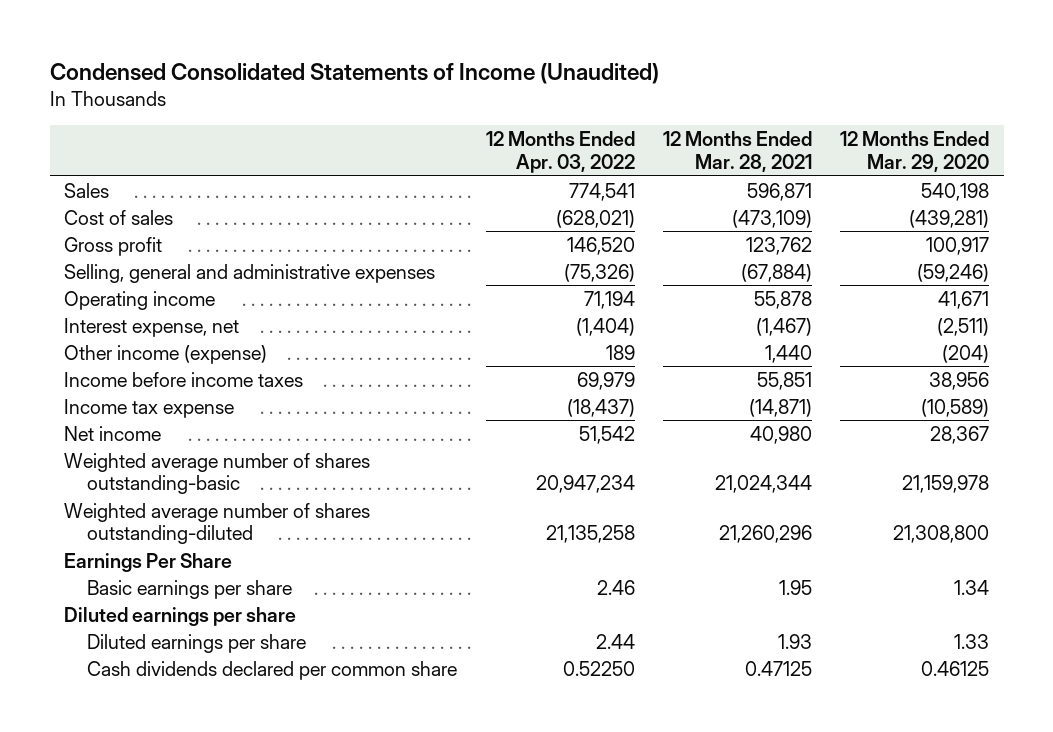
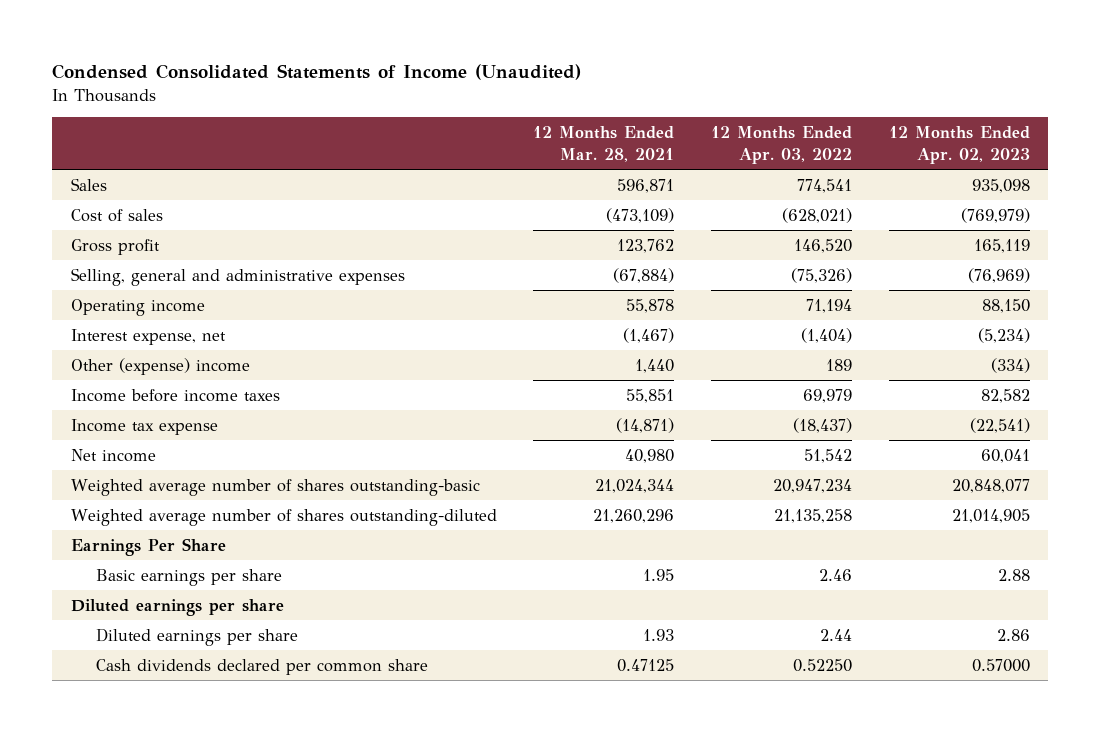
[840,131,990,172] 12 Months Ended Mar. 29, 2020 -> none
none -> [888,126,1030,164] 12 Months Ended Apr. 02, 2023
[63,344,267,364] Other income (expense) -> [70,357,250,375] Other (expense) income

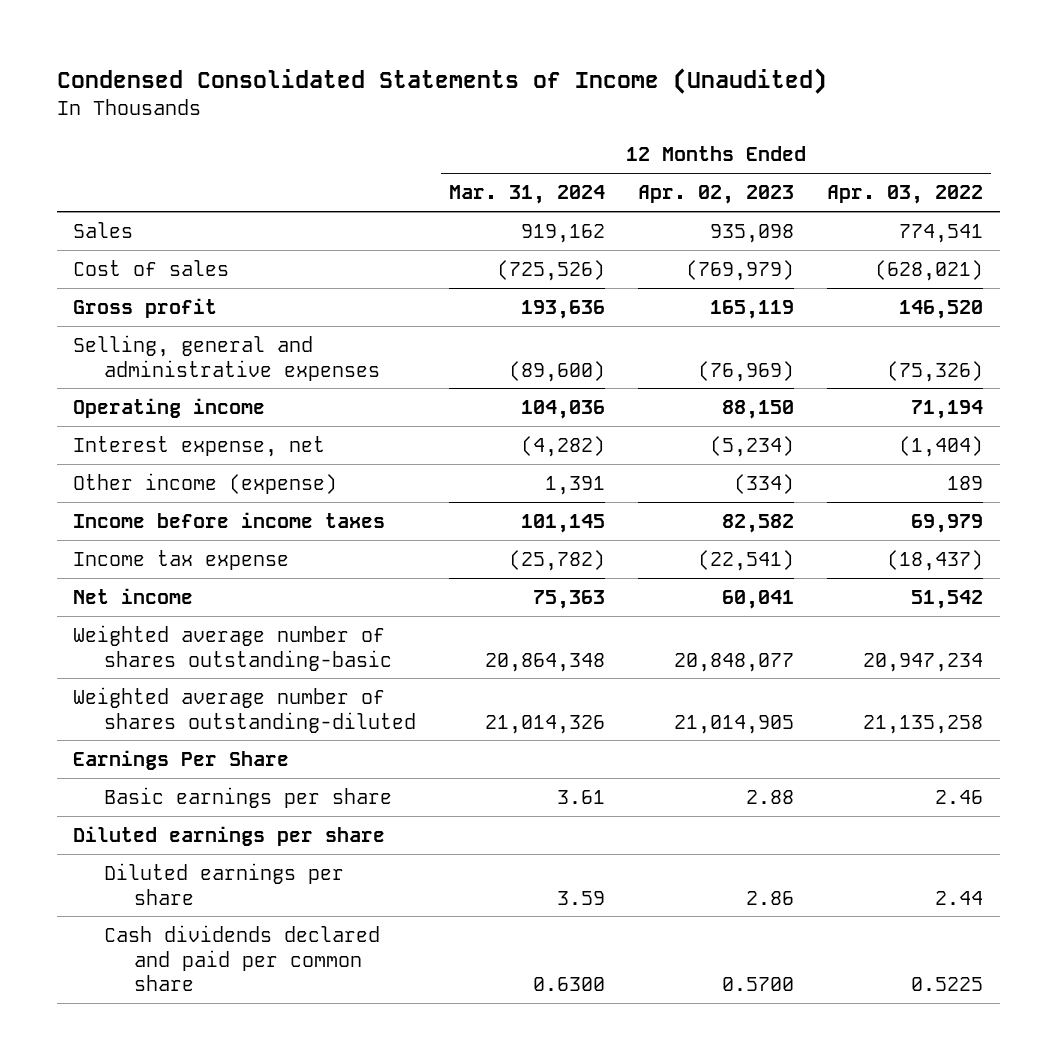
[533,126,675,162] 12 Months Ended Mar. 28, 2021 -> none
none -> [448,185,605,205] Mar. 31, 2024
[70,357,250,375] Other (expense) income -> [73,473,338,495] Other income (expense)
[95,658,428,675] Cash dividends declared per common share -> [103,925,380,992] Cash dividends declared and paid per common share
[792,658,852,672] 0.52250 -> [911,977,984,992] 0.5225
[971,658,1030,672] 0.57000 -> [721,977,794,992] 0.5700

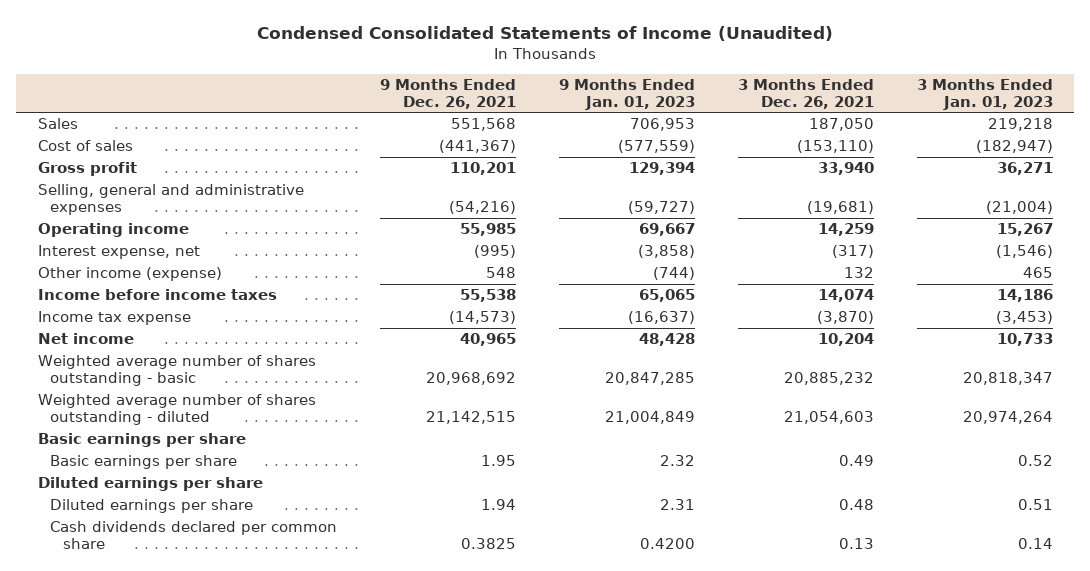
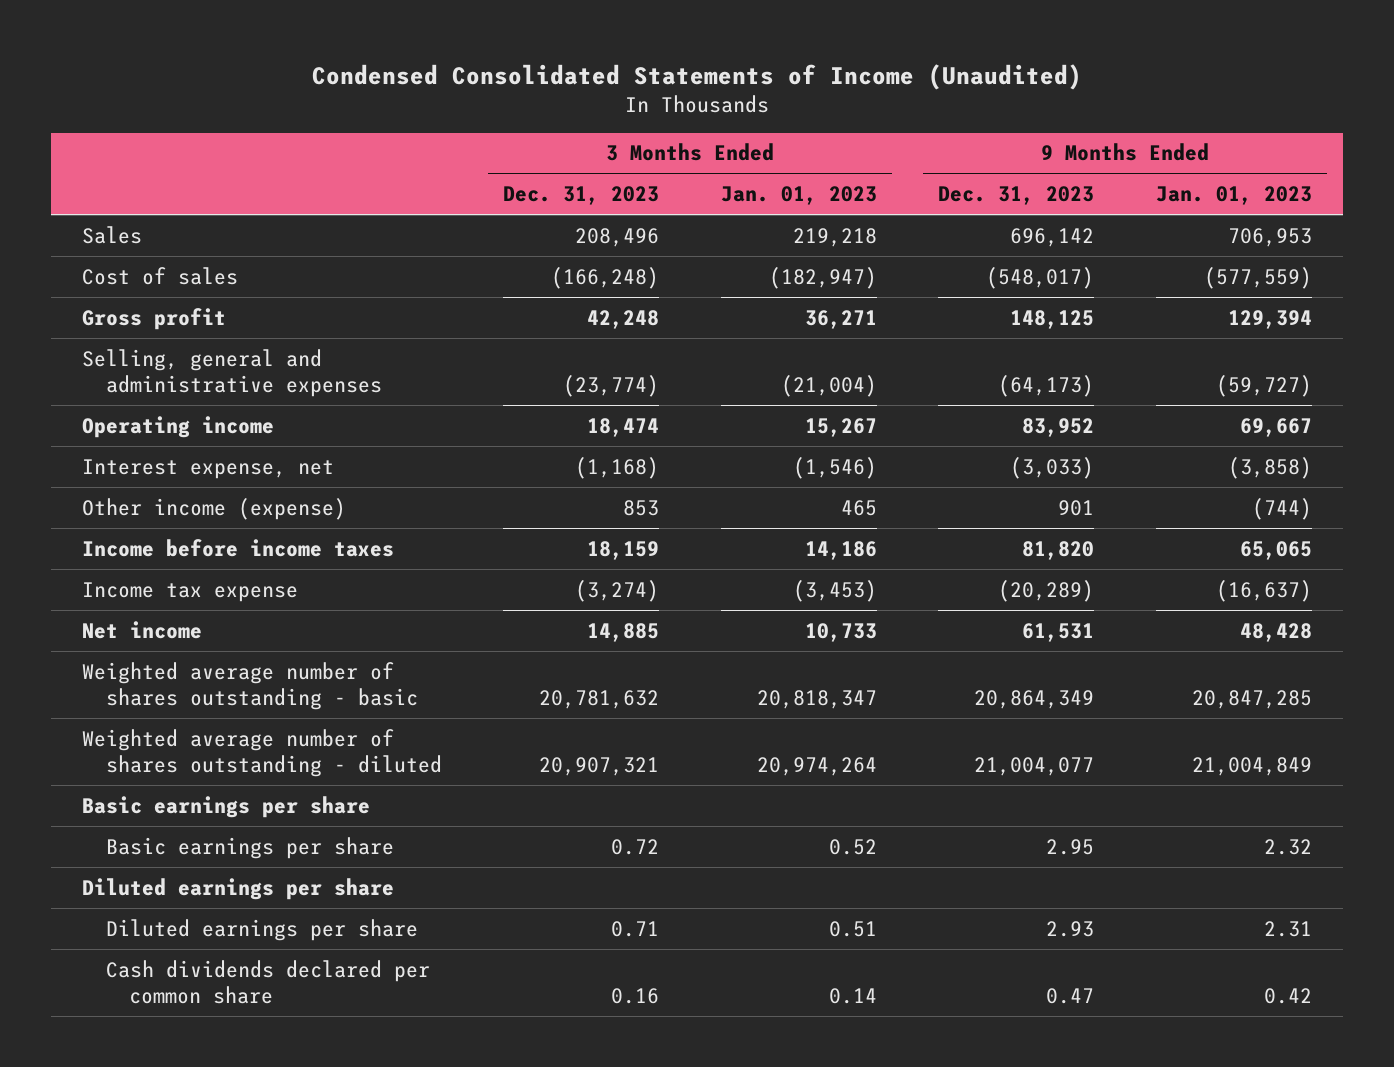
[380,78,517,110] 9 Months Ended Dec. 26, 2021 -> none
[737,78,874,110] 3 Months Ended Dec. 26, 2021 -> none
none -> [503,186,660,206] Dec. 31, 2023
none -> [938,186,1095,206] Dec. 31, 2023
[639,538,695,550] 0.4200 -> [1264,988,1313,1005] 0.42

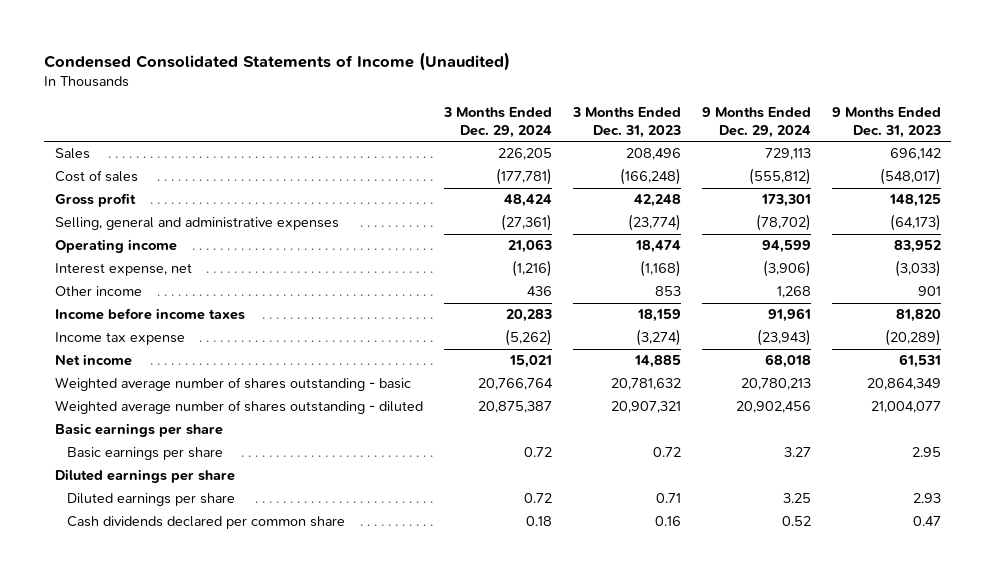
[720,186,877,206] Jan. 01, 2023 -> none
[1156,186,1313,206] Jan. 01, 2023 -> none
none -> [442,106,552,138] 3 Months Ended Dec. 29, 2024
none -> [701,106,811,138] 9 Months Ended Dec. 29, 2024
[82,497,347,520] Other income (expense) -> [54,286,142,297] Other income

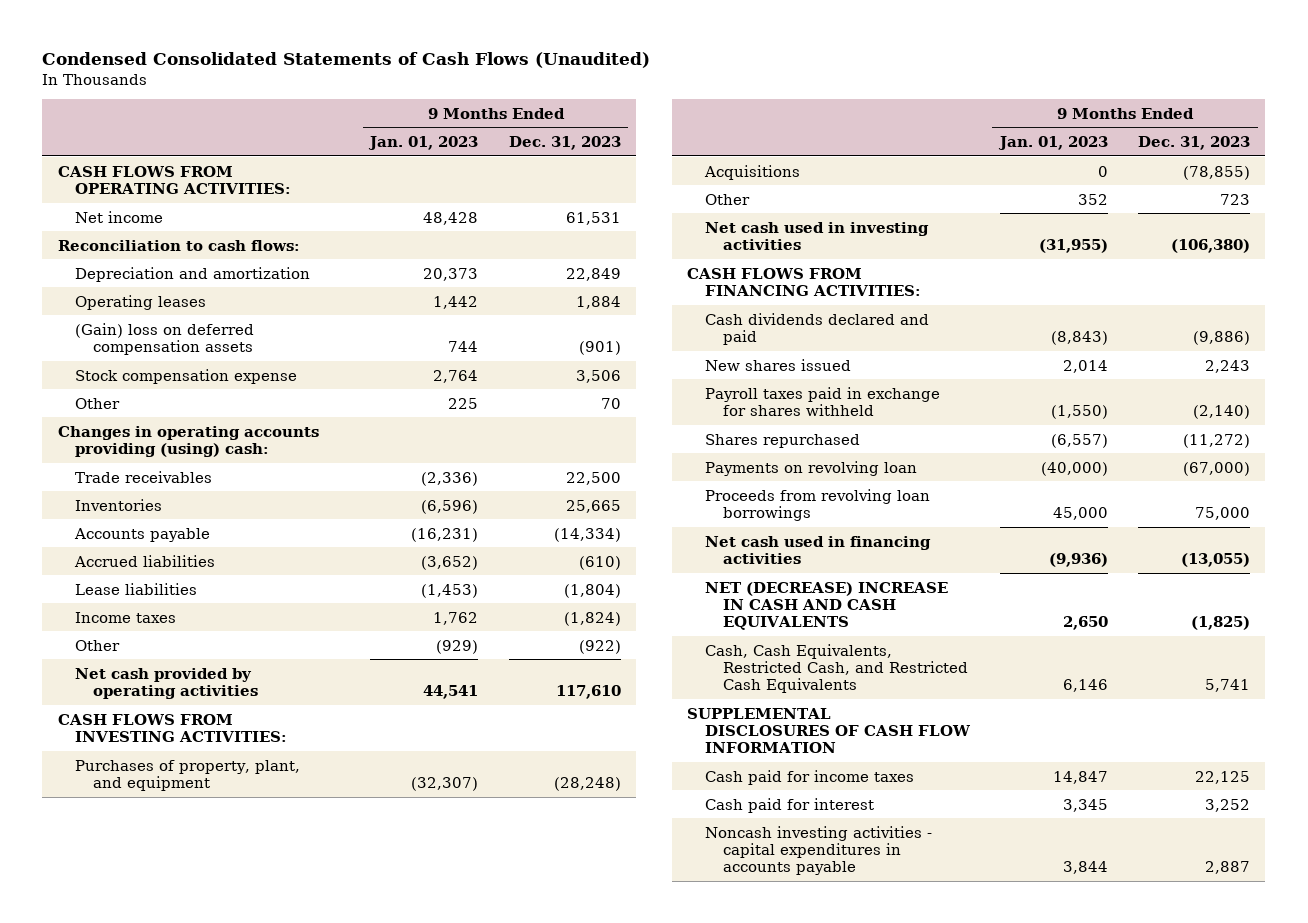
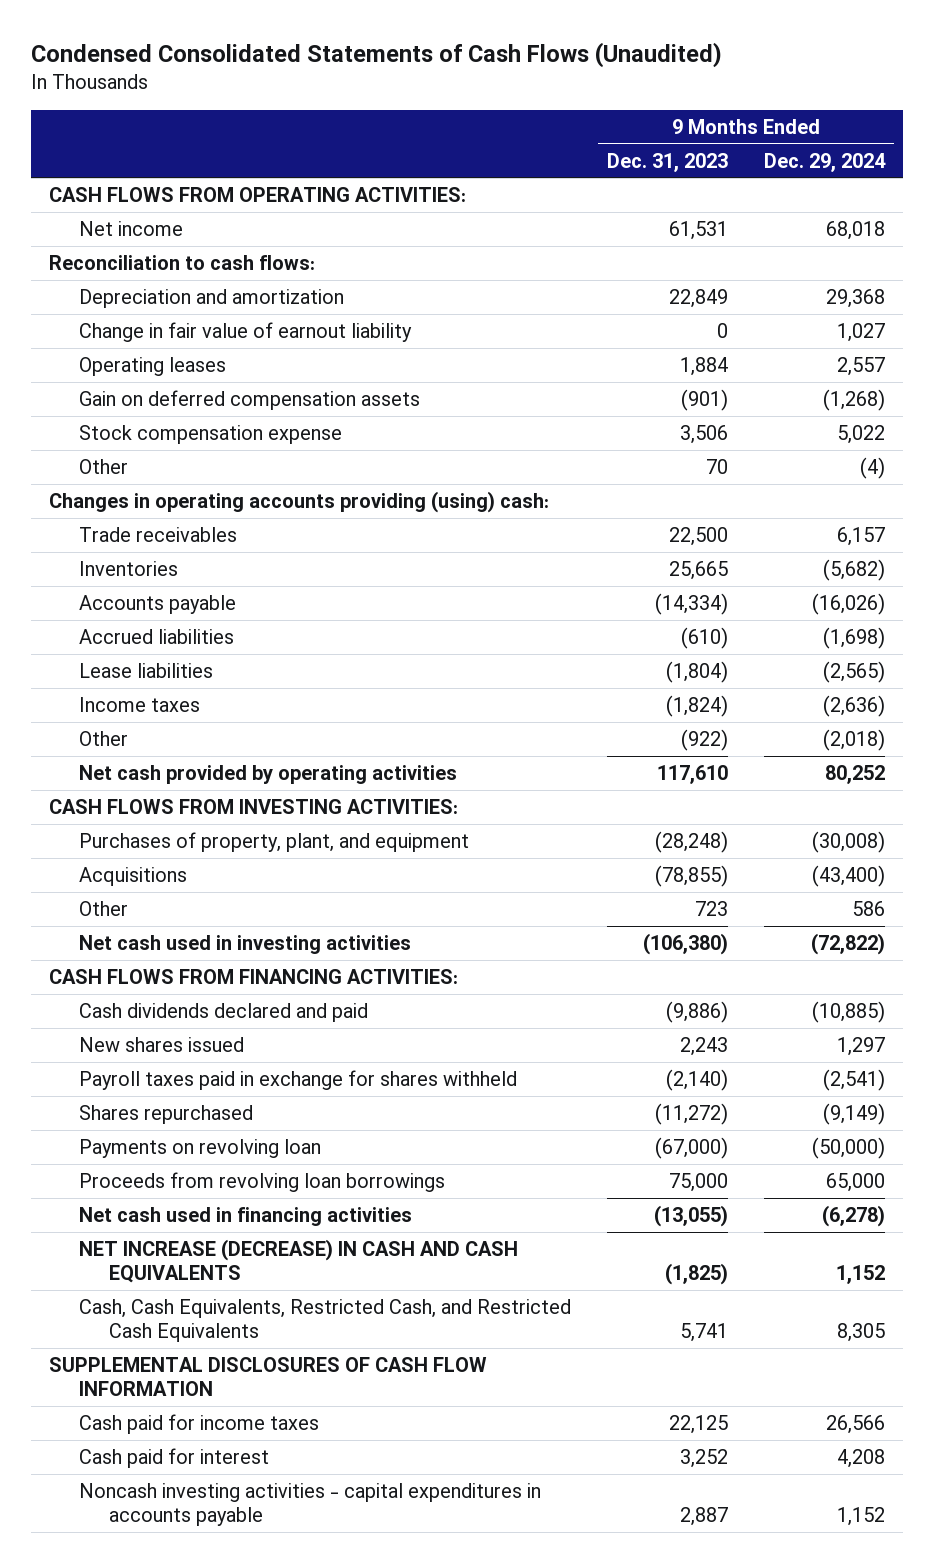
[368,136,479,151] Jan. 01, 2023 -> none
none -> [763,152,886,172] Dec. 29, 2024
none -> [79,322,413,343] Change in fair value of earnout liability
[75,322,255,355] (Gain) loss on deferred compensation assets -> [79,390,421,411] Gain on deferred compensation assets
[704,581,948,630] NET (DECREASE) INCREASE IN CASH AND CASH EQUIVALENTS -> [79,1239,519,1283] NET INCREASE (DECREASE) IN CASH AND CASH EQUIVALENTS

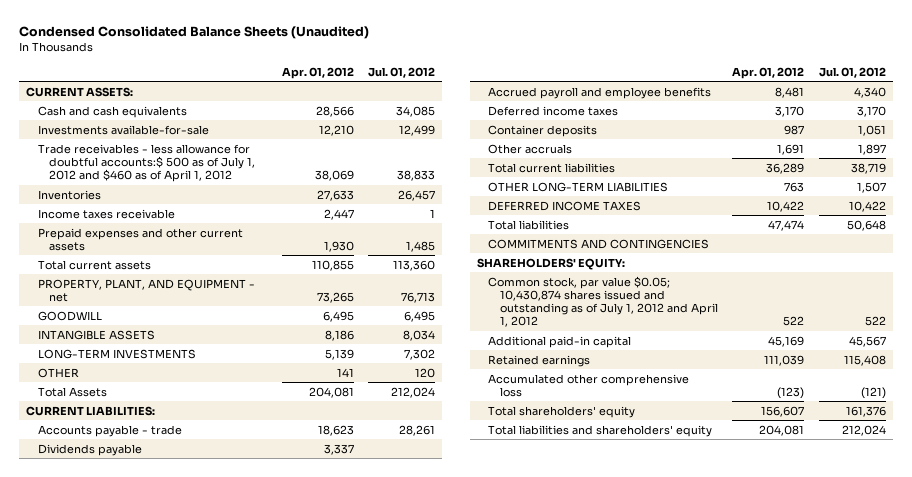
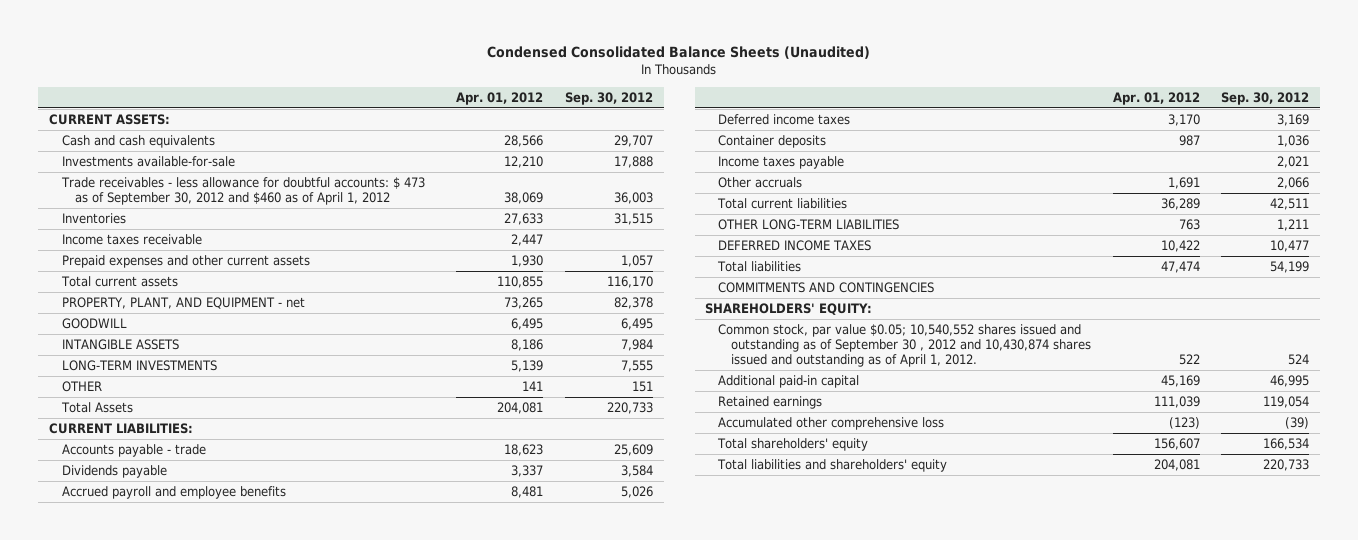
[368,66,436,78] Jul. 01, 2012 -> none
none -> [564,91,653,105] Sep. 30, 2012
[37,143,256,182] Trade receivables - less allowance for doubtful accounts:$ 500 as of July 1, 2012 and $460 as of April 1, 2012 -> [61,177,426,206] Trade receivables - less allowance for doubtful accounts: $ 473 as of September 30, 2012 and $460 as of April 1, 2012
none -> [718,156,845,170] Income taxes payable
[488,275,718,328] Common stock, par value $0.05; 10,430,874 shares issued and outstanding as of July 1, 2012 and April 1, 2012 -> [718,324,1092,368] Common stock, par value $0.05; 10,540,552 shares issued and outstanding as of September 30 , 2012 and 10,430,874 shares issued and outstanding as of April 1, 2012.

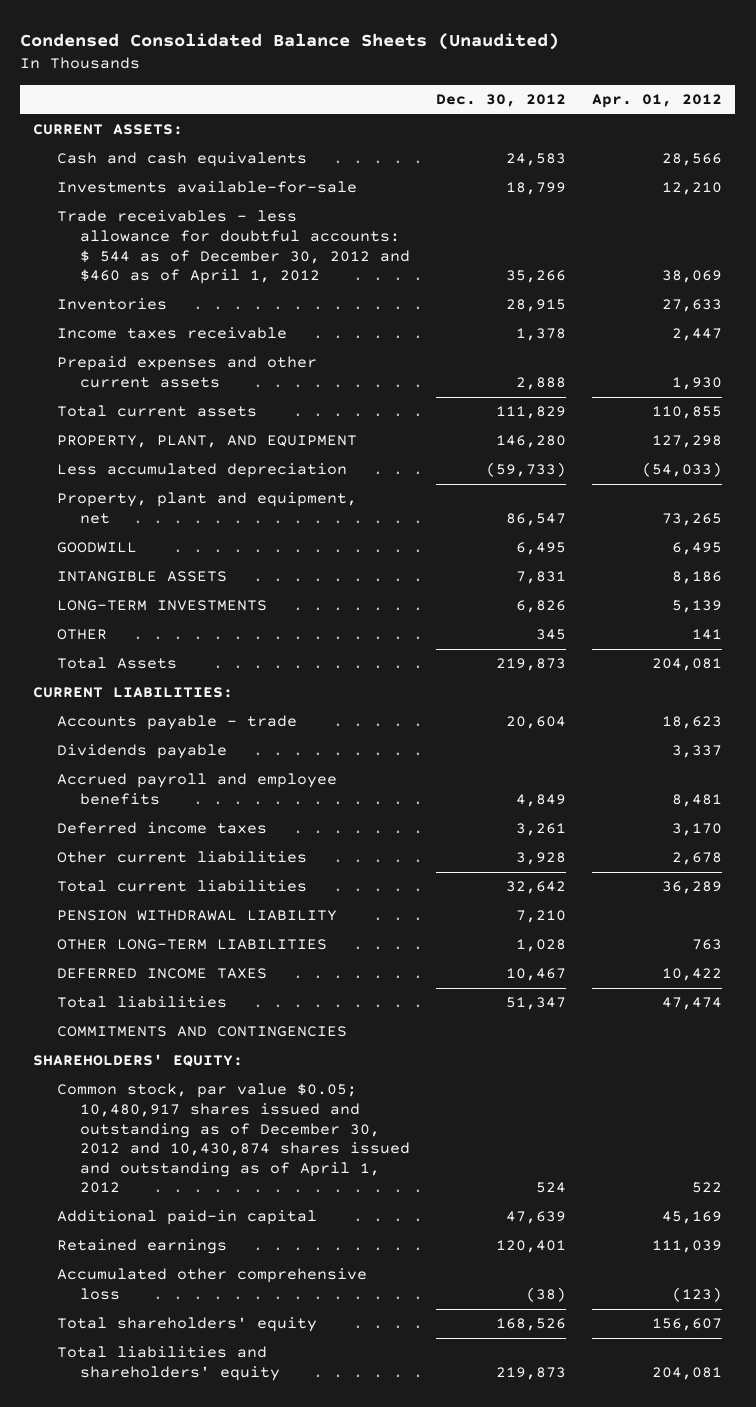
[564,91,653,105] Sep. 30, 2012 -> none
none -> [436,93,567,107] Dec. 30, 2012
[61,177,426,206] Trade receivables - less allowance for doubtful accounts: $ 473 as of September 30, 2012 and $460 as of April 1, 2012 -> [56,210,410,285] Trade receivables - less allowance for doubtful accounts: $ 544 as of December 30, 2012 and $460 as of April 1, 2012
none -> [56,435,357,449] PROPERTY, PLANT, AND EQUIPMENT
none -> [56,463,347,479] Less accumulated depreciation
[62,297,306,310] PROPERTY, PLANT, AND EQUIPMENT - net -> [56,492,357,524] Property, plant and equipment, net
[718,135,827,149] Container deposits -> none
[718,156,845,170] Income taxes payable -> none
[718,177,803,189] Other accruals -> none
none -> [56,851,307,864] Other current liabilities
none -> [56,910,337,922] PENSION WITHDRAWAL LIABILITY
[718,324,1092,368] Common stock, par value $0.05; 10,540,552 shares issued and outstanding as of September 30 , 2012 and 10,430,874 shares issued and outstanding as of April 1, 2012. -> [56,1083,410,1194] Common stock, par value $0.05; 10,480,917 shares issued and outstanding as of December 30, 2012 and 10,430,874 shares issued and outstanding as of April 1, 2012

